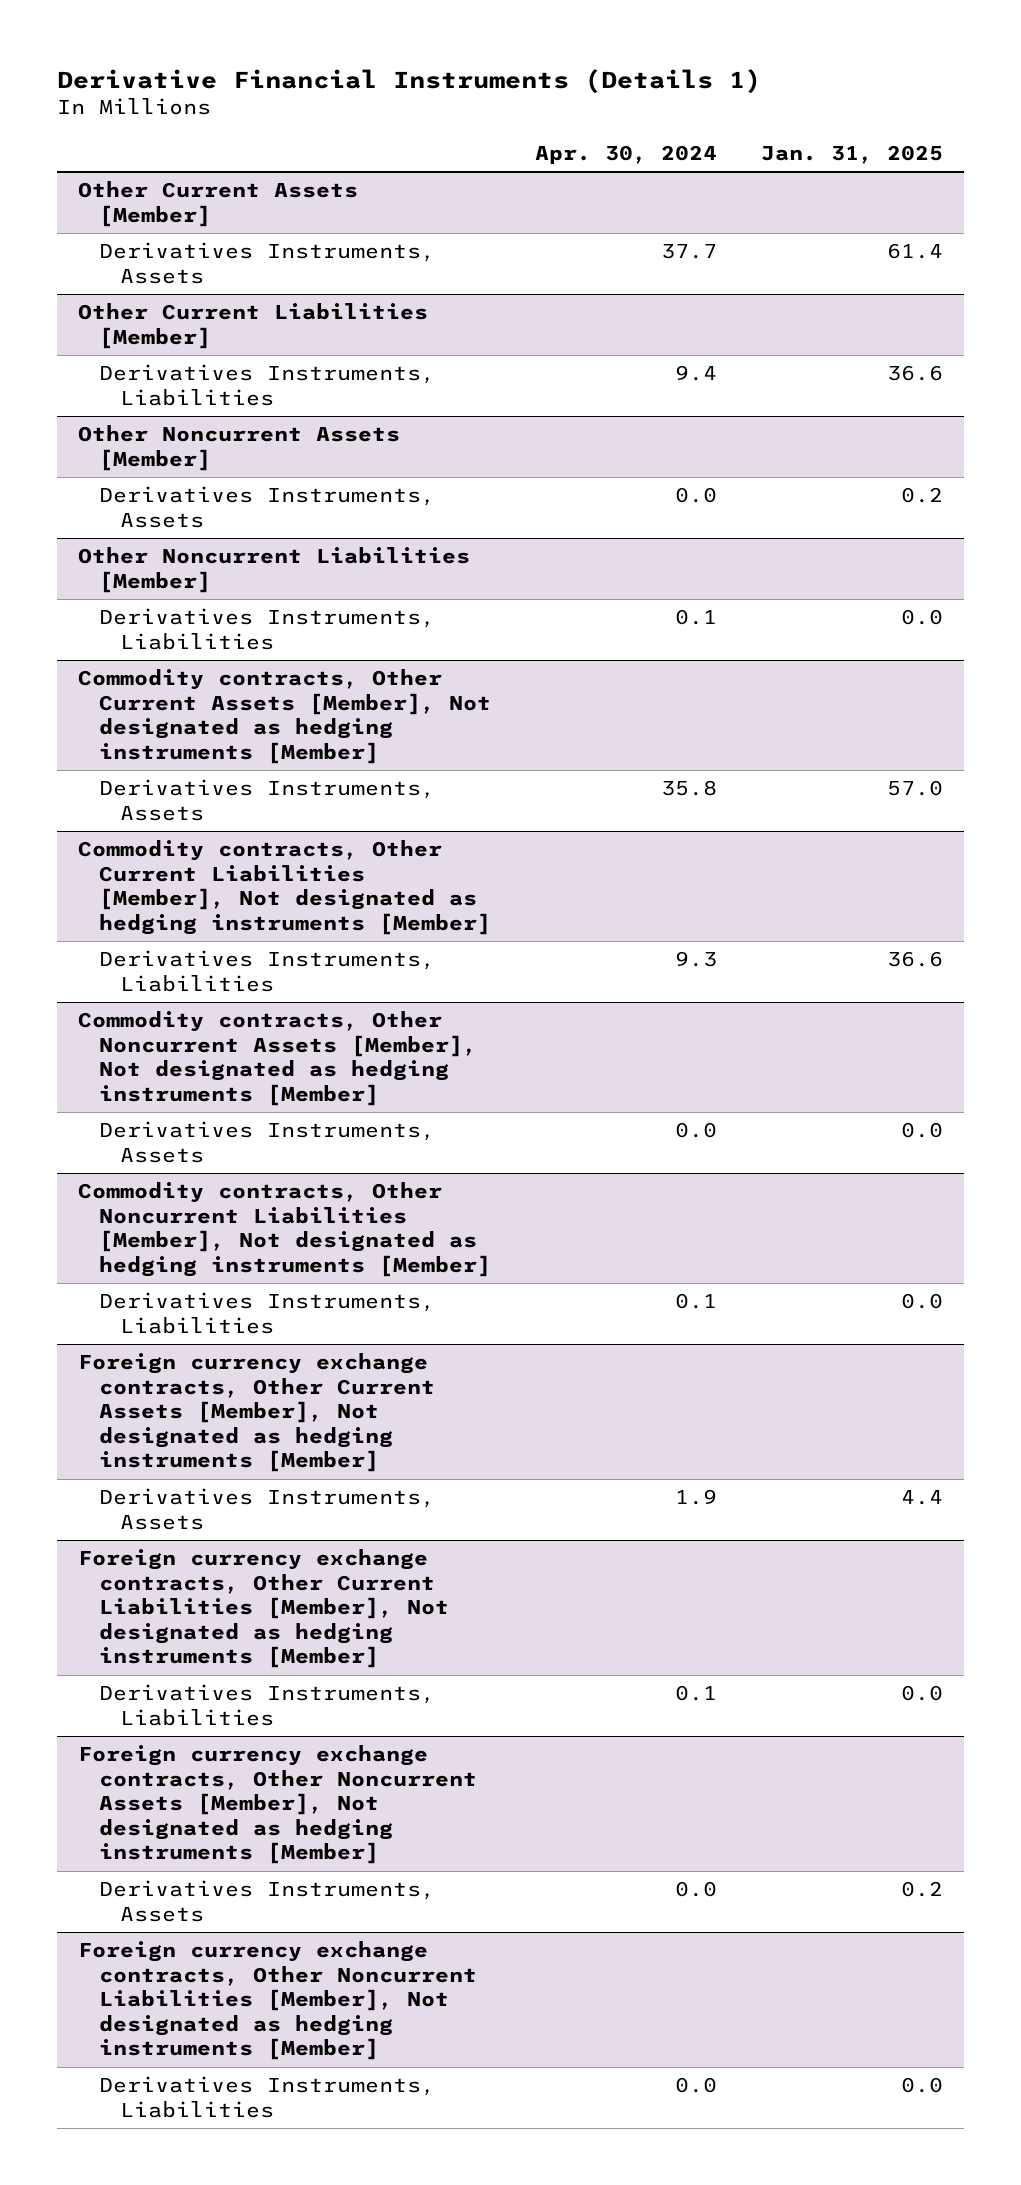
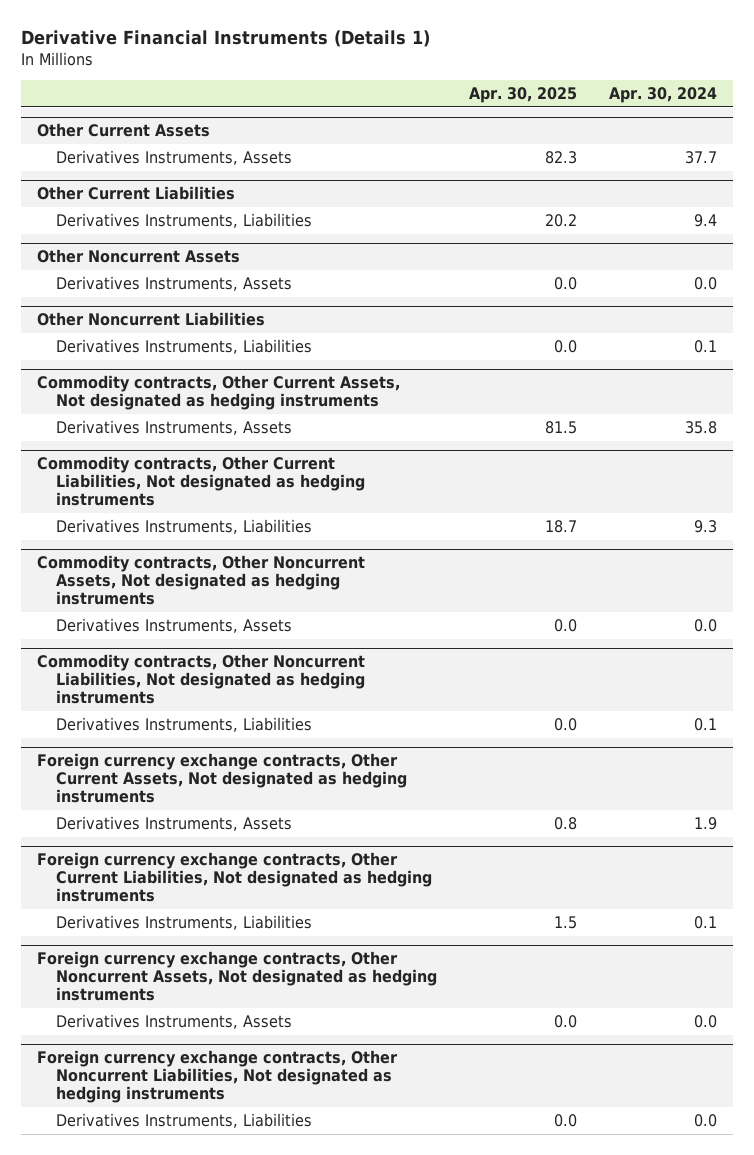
[760,144,943,164] Jan. 31, 2025 -> none
none -> [468,87,577,104] Apr. 30, 2025
[78,181,359,227] Other Current Assets [Member] -> [36,122,210,137] Other Current Assets
[78,303,429,349] Other Current Liabilities [Member] -> [36,185,235,200] Other Current Liabilities
[78,425,401,471] Other Noncurrent Assets [Member] -> [36,248,240,263] Other Noncurrent Assets
[78,547,471,593] Other Noncurrent Liabilities [Member] -> [36,311,265,326] Other Noncurrent Liabilities
[78,669,492,764] Commodity contracts, Other Current Assets [Member], Not designated as hedging instruments [Member] -> [36,374,400,411] Commodity contracts, Other Current Assets, Not designated as hedging instruments
[78,840,492,935] Commodity contracts, Other Current Liabilities [Member], Not designated as hedging instruments [Member] -> [36,455,365,507] Commodity contracts, Other Current Liabilities, Not designated as hedging instruments
[78,1011,478,1106] Commodity contracts, Other Noncurrent Assets [Member], Not designated as hedging instruments [Member] -> [36,554,365,606] Commodity contracts, Other Noncurrent Assets, Not designated as hedging instruments
[78,1182,492,1277] Commodity contracts, Other Noncurrent Liabilities [Member], Not designated as hedging instruments [Member] -> [36,653,365,705] Commodity contracts, Other Noncurrent Liabilities, Not designated as hedging instruments
[78,1353,436,1473] Foreign currency exchange contracts, Other Current Assets [Member], Not designated as hedging instruments [Member] -> [36,752,407,804] Foreign currency exchange contracts, Other Current Assets, Not designated as hedging instruments
[78,1549,450,1669] Foreign currency exchange contracts, Other Current Liabilities [Member], Not designated as hedging instruments [Member] -> [36,851,432,903] Foreign currency exchange contracts, Other Current Liabilities, Not designated as hedging instruments
[78,1745,478,1865] Foreign currency exchange contracts, Other Noncurrent Assets [Member], Not designated as hedging instruments [Member] -> [36,950,437,1002] Foreign currency exchange contracts, Other Noncurrent Assets, Not designated as hedging instruments
[78,1941,478,2061] Foreign currency exchange contracts, Other Noncurrent Liabilities [Member], Not designated as hedging instruments [Member] -> [36,1049,398,1104] Foreign currency exchange contracts, Other Noncurrent Liabilities, Not designated as hedging instruments

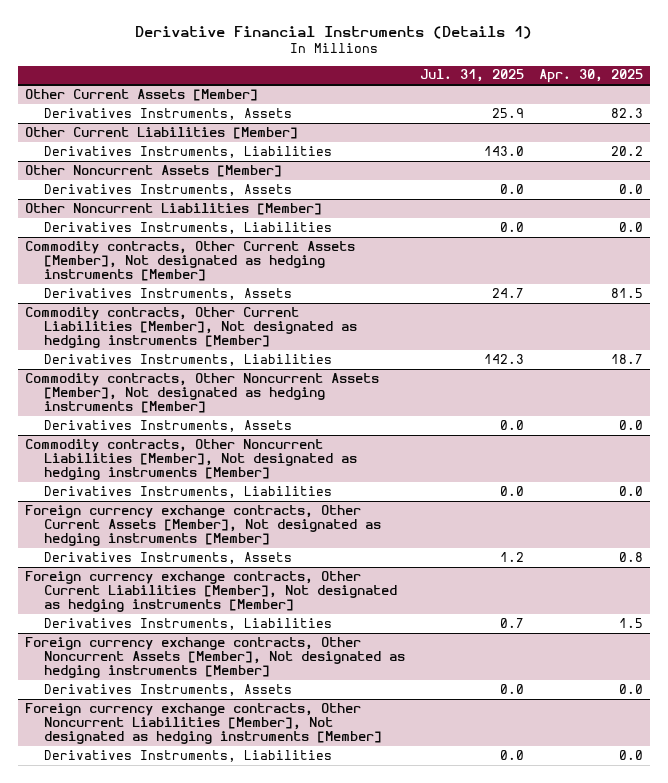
[609,87,718,104] Apr. 30, 2024 -> none
none -> [420,69,525,83] Jul. 31, 2025
[36,122,210,137] Other Current Assets -> [25,88,259,101] Other Current Assets [Member]
[36,185,235,200] Other Current Liabilities -> [25,126,299,139] Other Current Liabilities [Member]
[36,248,240,263] Other Noncurrent Assets -> [25,164,283,177] Other Noncurrent Assets [Member]
[36,311,265,326] Other Noncurrent Liabilities -> [25,202,323,215] Other Noncurrent Liabilities [Member]
[36,374,400,411] Commodity contracts, Other Current Assets, Not designated as hedging instruments -> [25,240,356,282] Commodity contracts, Other Current Assets [Member], Not designated as hedging instruments [Member]
[36,455,365,507] Commodity contracts, Other Current Liabilities, Not designated as hedging instruments -> [25,306,358,349] Commodity contracts, Other Current Liabilities [Member], Not designated as hedging instruments [Member]
[36,554,365,606] Commodity contracts, Other Noncurrent Assets, Not designated as hedging instruments -> [25,372,380,414] Commodity contracts, Other Noncurrent Assets [Member], Not designated as hedging instruments [Member]
[36,653,365,705] Commodity contracts, Other Noncurrent Liabilities, Not designated as hedging instruments -> [25,438,358,481] Commodity contracts, Other Noncurrent Liabilities [Member], Not designated as hedging instruments [Member]
[36,752,407,804] Foreign currency exchange contracts, Other Current Assets, Not designated as hedging instruments -> [25,504,382,547] Foreign currency exchange contracts, Other Current Assets [Member], Not designated as hedging instruments [Member]
[36,851,432,903] Foreign currency exchange contracts, Other Current Liabilities, Not designated as hedging instruments -> [25,570,398,613] Foreign currency exchange contracts, Other Current Liabilities [Member], Not designated as hedging instruments [Member]
[36,950,437,1002] Foreign currency exchange contracts, Other Noncurrent Assets, Not designated as hedging instruments -> [25,636,406,679] Foreign currency exchange contracts, Other Noncurrent Assets [Member], Not designated as hedging instruments [Member]
[36,1049,398,1104] Foreign currency exchange contracts, Other Noncurrent Liabilities, Not designated as hedging instruments -> [25,702,383,745] Foreign currency exchange contracts, Other Noncurrent Liabilities [Member], Not designated as hedging instruments [Member]

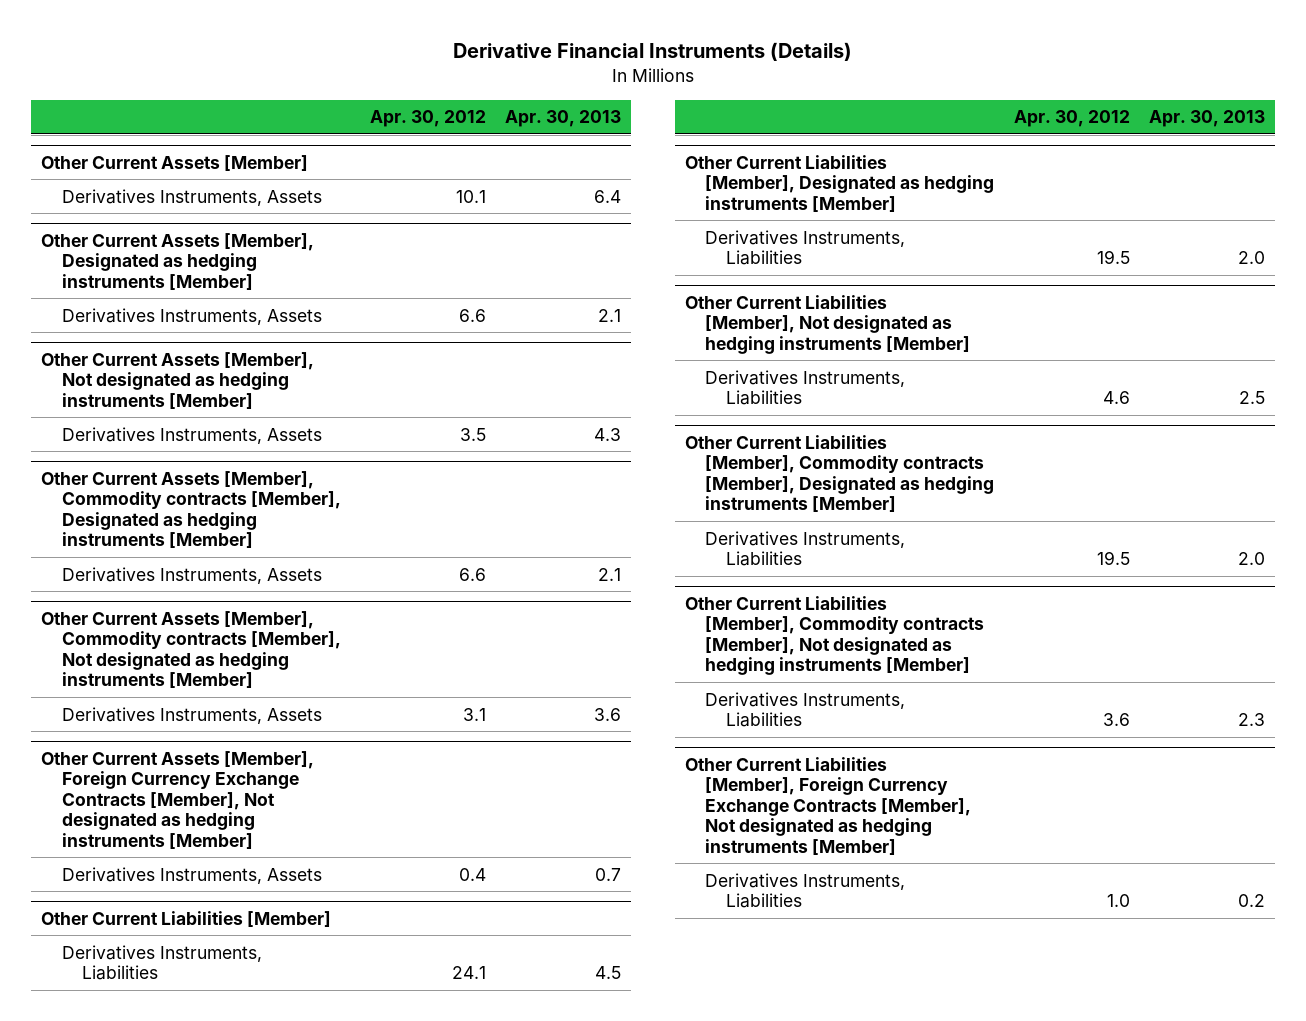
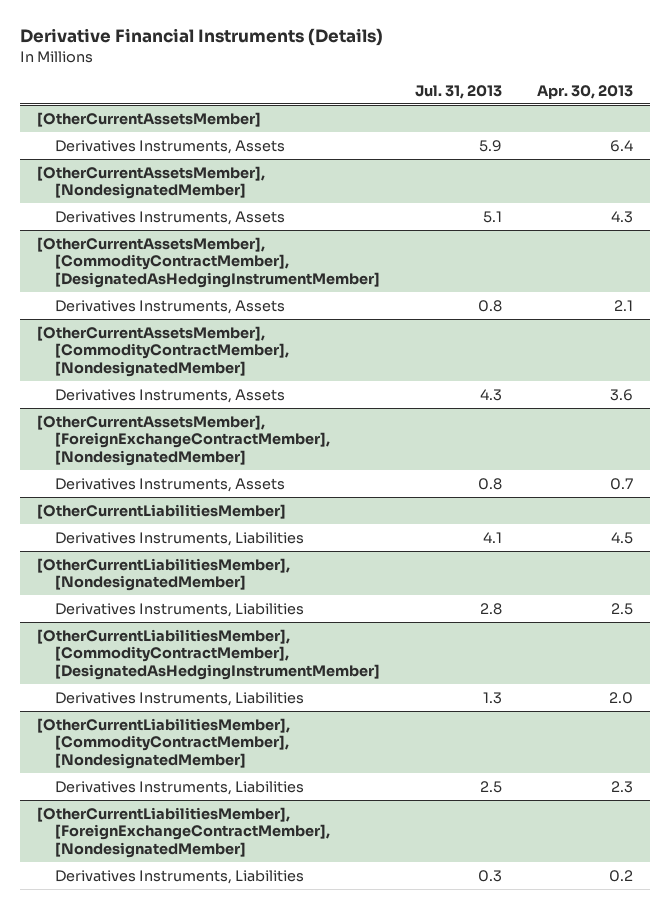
[369,110,486,128] Apr. 30, 2012 -> none
none -> [414,84,502,99] Jul. 31, 2013
[40,154,308,171] Other Current Assets [Member] -> none
none -> [37,111,262,127] [OtherCurrentAssetsMember]
[40,232,314,290] Other Current Assets [Member], Designated as hedging instruments [Member] -> none
[61,307,322,325] Derivatives Instruments, Assets -> none
[40,351,314,409] Other Current Assets [Member], Not designated as hedging instruments [Member] -> none
none -> [37,165,266,200] [OtherCurrentAssetsMember], [NondesignatedMember]
[40,470,341,549] Other Current Assets [Member], Commodity contracts [Member], Designated as hedging instruments [Member] -> none
none -> [37,236,380,289] [OtherCurrentAssetsMember], [CommodityContractMember], [DesignatedAsHedgingInstrumentMember]
[40,610,341,689] Other Current Assets [Member], Commodity contracts [Member], Not designated as hedging instruments [Member] -> none
none -> [37,325,289,378] [OtherCurrentAssetsMember], [CommodityContractMember], [NondesignatedMember]
[40,750,314,849] Other Current Assets [Member], Foreign Currency Exchange Contracts [Member], Not designated as hedging instruments [Member] -> none
none -> [37,414,330,467] [OtherCurrentAssetsMember], [ForeignExchangeContractMember], [NondesignatedMember]
[40,910,331,927] Other Current Liabilities [Member] -> none
none -> [37,503,287,519] [OtherCurrentLiabilitiesMember]
[684,154,995,212] Other Current Liabilities [Member], Designated as hedging instruments [Member] -> none
[705,229,906,265] Derivatives Instruments, Liabilities -> none
[684,294,971,354] Other Current Liabilities [Member], Not designated as hedging instruments [Member] -> none
none -> [37,557,291,592] [OtherCurrentLiabilitiesMember], [NondesignatedMember]
[684,434,995,513] Other Current Liabilities [Member], Commodity contracts [Member], Designated as hedging instruments [Member] -> none
none -> [37,628,380,681] [OtherCurrentLiabilitiesMember], [CommodityContractMember], [DesignatedAsHedgingInstrumentMember]
[684,595,985,676] Other Current Liabilities [Member], Commodity contracts [Member], Not designated as hedging instruments [Member] -> none
none -> [37,717,291,770] [OtherCurrentLiabilitiesMember], [CommodityContractMember], [NondesignatedMember]
[684,756,972,855] Other Current Liabilities [Member], Foreign Currency Exchange Contracts [Member], Not designated as hedging instruments [Member] -> none
none -> [37,806,330,859] [OtherCurrentLiabilitiesMember], [ForeignExchangeContractMember], [NondesignatedMember]

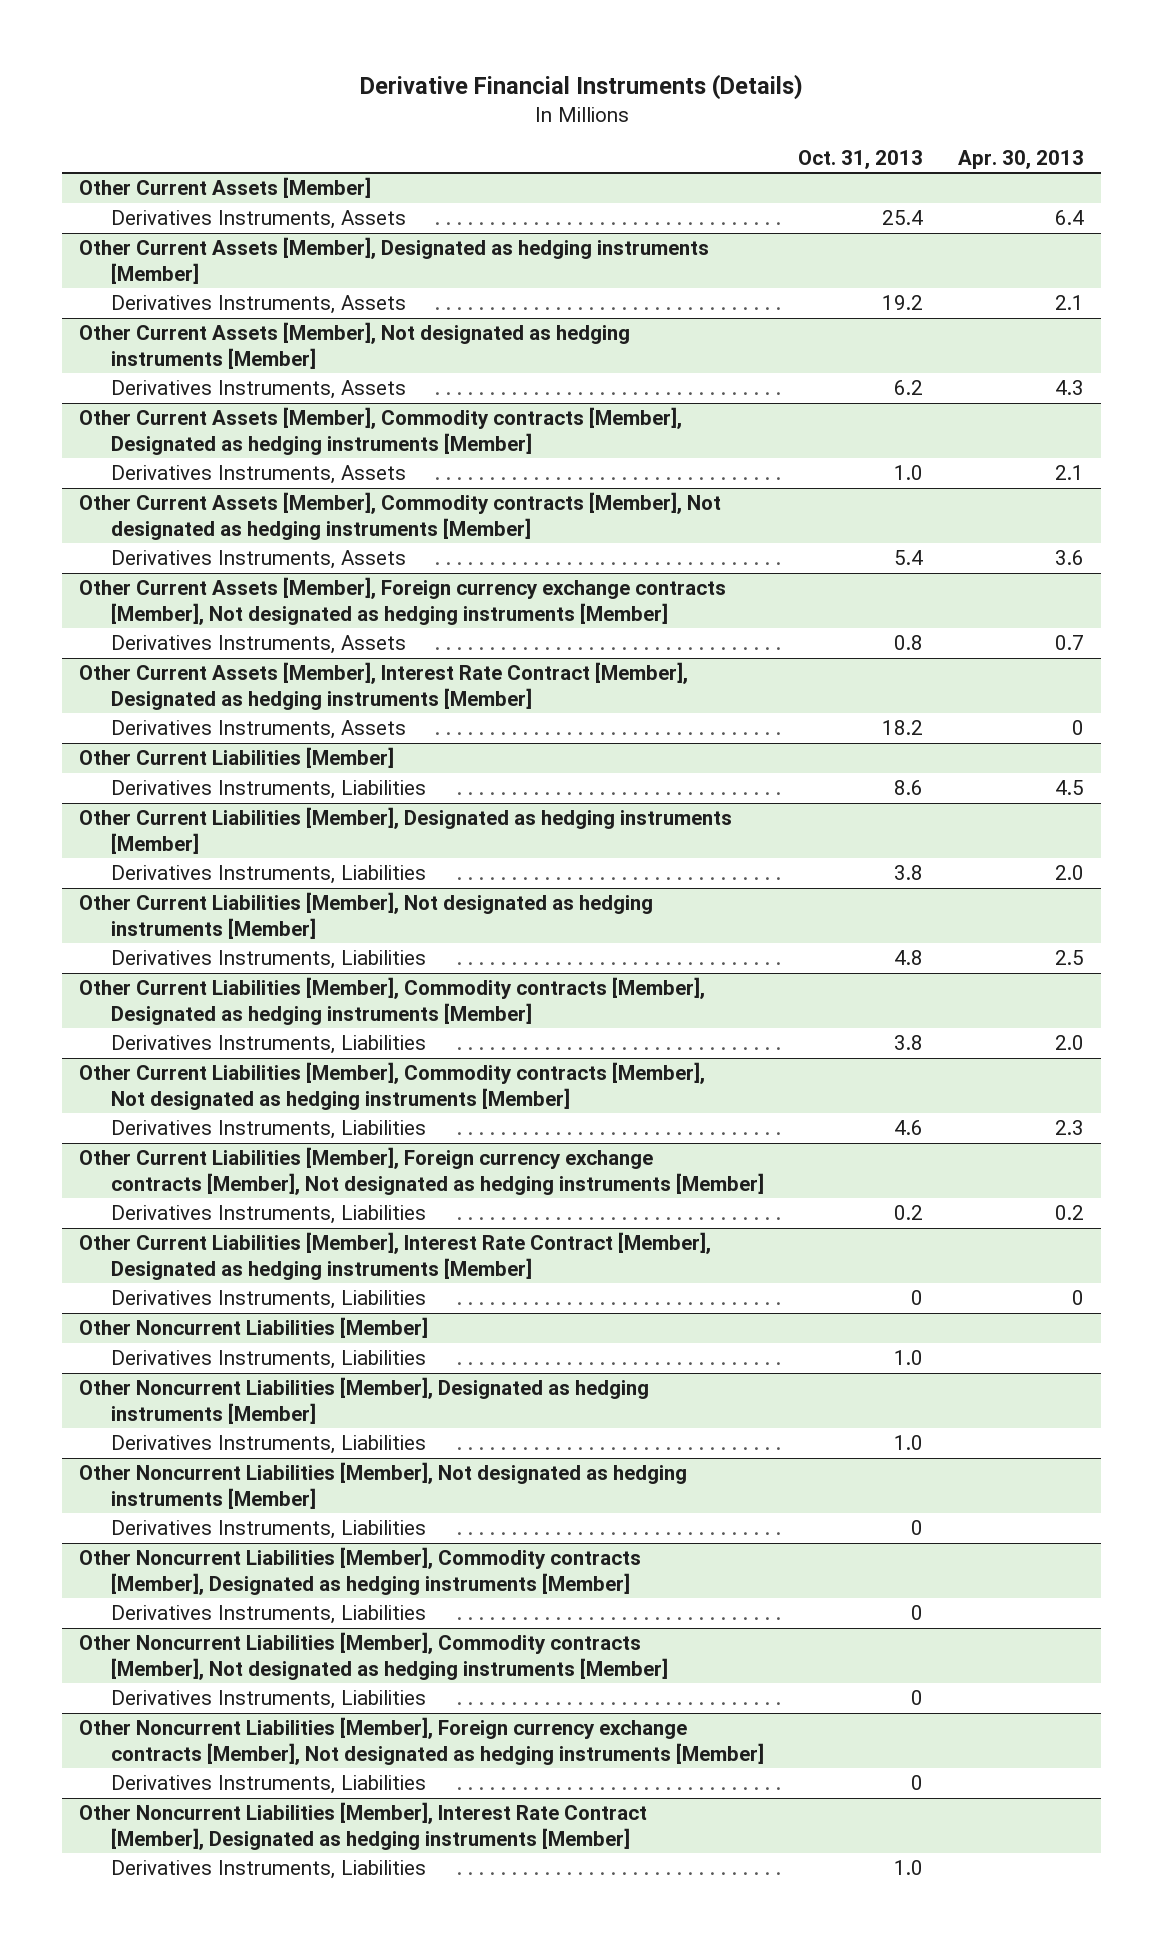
[414,84,502,99] Jul. 31, 2013 -> none
none -> [798,149,924,169] Oct. 31, 2013
[37,111,262,127] [OtherCurrentAssetsMember] -> none
none -> [79,177,372,199] Other Current Assets [Member]
[37,165,266,200] [OtherCurrentAssetsMember], [NondesignatedMember] -> none
none -> [79,237,710,284] Other Current Assets [Member], Designated as hedging instruments [Member]
none -> [110,295,406,315] Derivatives Instruments, Assets
none -> [79,322,631,369] Other Current Assets [Member], Not designated as hedging instruments [Member]
[37,236,380,289] [OtherCurrentAssetsMember], [CommodityContractMember], [DesignatedAsHedgingInstrumentMember] -> none
none -> [79,407,683,455] Other Current Assets [Member], Commodity contracts [Member], Designated as hedging instruments [Member]
[37,325,289,378] [OtherCurrentAssetsMember], [CommodityContractMember], [NondesignatedMember] -> none
none -> [79,492,722,540] Other Current Assets [Member], Commodity contracts [Member], Not designated as hedging instruments [Member]
[37,414,330,467] [OtherCurrentAssetsMember], [ForeignExchangeContractMember], [NondesignatedMember] -> none
none -> [79,577,727,625] Other Current Assets [Member], Foreign currency exchange contracts [Member], Not designated as hedging instruments [Member]
[37,503,287,519] [OtherCurrentLiabilitiesMember] -> none
none -> [79,662,689,710] Other Current Assets [Member], Interest Rate Contract [Member], Designated as hedging instruments [Member]
none -> [110,720,406,740] Derivatives Instruments, Assets
none -> [79,747,395,769] Other Current Liabilities [Member]
[37,557,291,592] [OtherCurrentLiabilitiesMember], [NondesignatedMember] -> none
none -> [79,807,733,854] Other Current Liabilities [Member], Designated as hedging instruments [Member]
none -> [110,865,426,885] Derivatives Instruments, Liabilities
none -> [79,892,654,939] Other Current Liabilities [Member], Not designated as hedging instruments [Member]
[37,628,380,681] [OtherCurrentLiabilitiesMember], [CommodityContractMember], [DesignatedAsHedgingInstrumentMember] -> none
none -> [79,977,706,1025] Other Current Liabilities [Member], Commodity contracts [Member], Designated as hedging instruments [Member]
[37,717,291,770] [OtherCurrentLiabilitiesMember], [CommodityContractMember], [NondesignatedMember] -> none
none -> [79,1062,706,1110] Other Current Liabilities [Member], Commodity contracts [Member], Not designated as hedging instruments [Member]
[37,806,330,859] [OtherCurrentLiabilitiesMember], [ForeignExchangeContractMember], [NondesignatedMember] -> none
none -> [79,1147,764,1195] Other Current Liabilities [Member], Foreign currency exchange contracts [Member], Not designated as hedging instruments [Member]
none -> [79,1232,712,1280] Other Current Liabilities [Member], Interest Rate Contract [Member], Designated as hedging instruments [Member]
none -> [110,1290,426,1310] Derivatives Instruments, Liabilities
none -> [79,1317,429,1339] Other Noncurrent Liabilities [Member]
none -> [110,1350,426,1370] Derivatives Instruments, Liabilities
none -> [79,1377,650,1424] Other Noncurrent Liabilities [Member], Designated as hedging instruments [Member]
none -> [110,1435,426,1455] Derivatives Instruments, Liabilities
none -> [79,1462,688,1509] Other Noncurrent Liabilities [Member], Not designated as hedging instruments [Member]
none -> [110,1520,426,1540] Derivatives Instruments, Liabilities
none -> [79,1547,642,1595] Other Noncurrent Liabilities [Member], Commodity contracts [Member], Designated as hedging instruments [Member]
none -> [110,1605,426,1625] Derivatives Instruments, Liabilities
none -> [79,1632,668,1680] Other Noncurrent Liabilities [Member], Commodity contracts [Member], Not designated as hedging instruments [Member]
none -> [110,1690,426,1710] Derivatives Instruments, Liabilities
none -> [79,1717,764,1765] Other Noncurrent Liabilities [Member], Foreign currency exchange contracts [Member], Not designated as hedging instruments [Member]
none -> [110,1775,426,1795] Derivatives Instruments, Liabilities
none -> [79,1802,648,1850] Other Noncurrent Liabilities [Member], Interest Rate Contract [Member], Designated as hedging instruments [Member]
none -> [110,1860,426,1880] Derivatives Instruments, Liabilities

